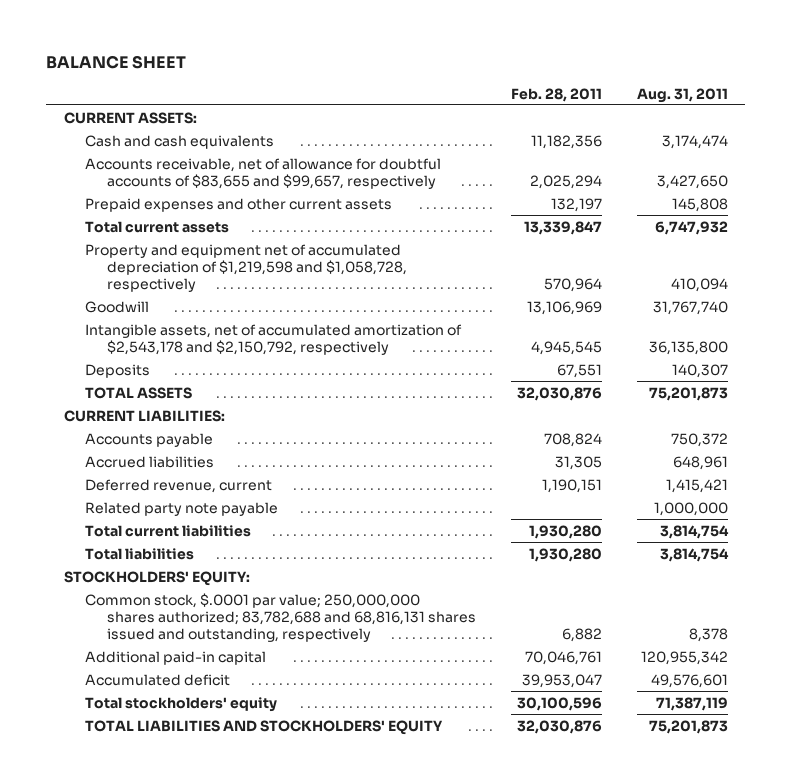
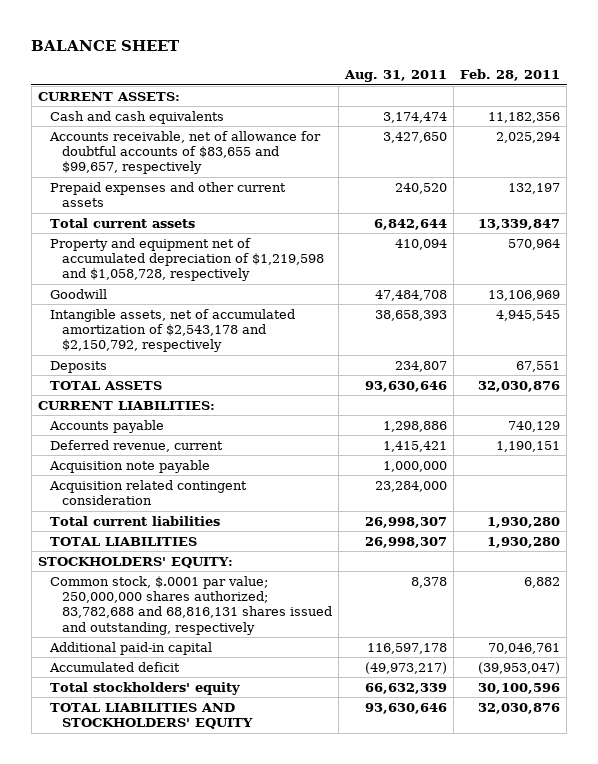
[671,197,728,212] 145,808 -> [395,182,448,194] 240,520
[654,220,728,235] 6,747,932 -> [374,218,448,230] 6,842,644
[652,300,728,315] 31,767,740 -> [375,289,448,301] 47,484,708
[648,340,728,355] 36,135,800 -> [375,309,448,321] 38,658,393
[671,363,728,378] 140,307 -> [395,360,448,372] 234,807
[648,386,728,401] 75,201,873 -> [365,380,448,392] 93,630,646
[85,455,215,468] Accrued liabilities -> none
[543,432,602,447] 708,824 -> [508,420,561,432] 740,129
[670,432,728,447] 750,372 -> [383,420,448,432] 1,298,886
[85,501,279,516] Related party note payable -> none
none -> [48,459,210,473] Acquisition note payable
none -> [48,479,247,506] Acquisition related contingent consideration
[659,524,729,539] 3,814,754 -> [365,516,448,528] 26,998,307
[85,547,195,560] Total liabilities -> [49,536,197,546] TOTAL LIABILITIES
[659,547,729,562] 3,814,754 -> [365,536,448,548] 26,998,307
[640,650,728,665] 120,955,342 -> [367,642,448,654] 116,597,178
[521,673,602,688] 39,953,047 -> [478,661,561,674] (39,953,047)
[650,673,728,688] 49,576,601 -> [365,661,448,674] (49,973,217)
[655,696,728,711] 71,387,119 -> [365,682,448,694] 66,632,339
[648,719,728,734] 75,201,873 -> [365,702,448,714] 93,630,646

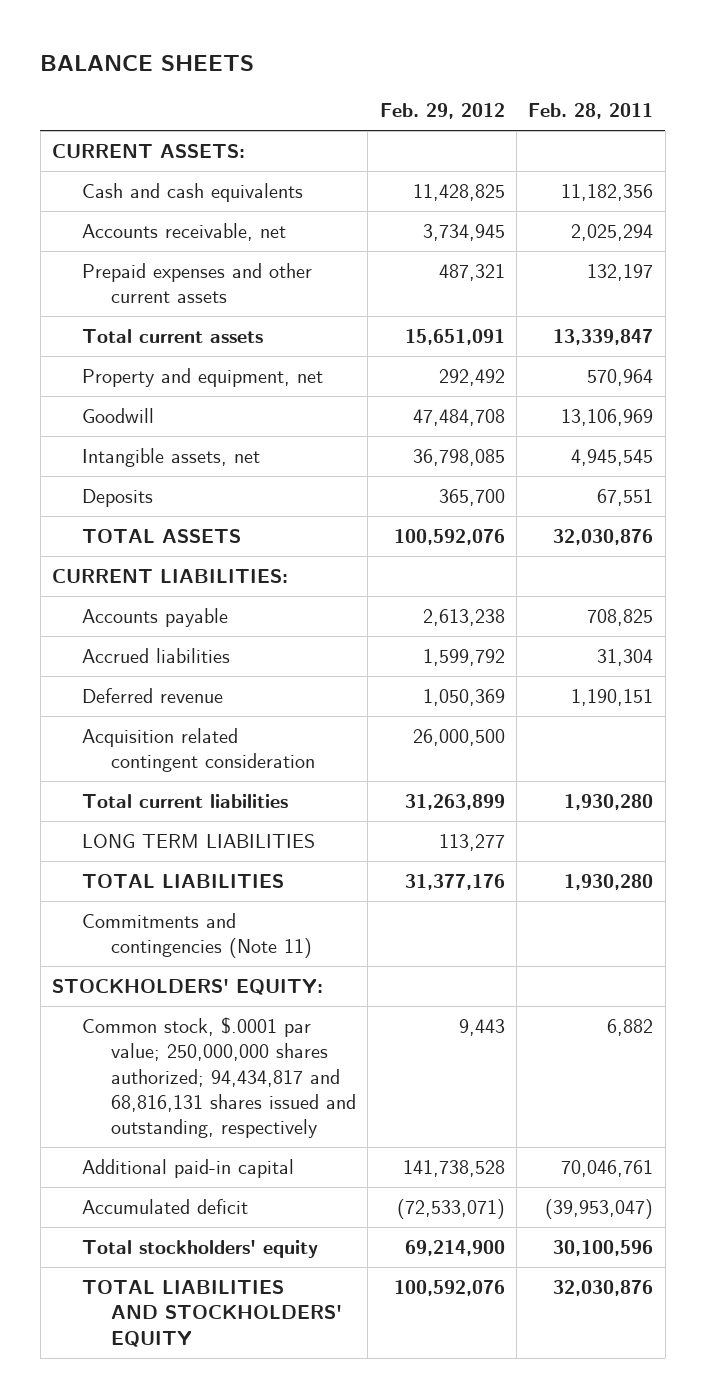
[31,40,181,52] BALANCE SHEET -> [40,54,255,71] BALANCE SHEETS
[344,70,448,83] Aug. 31, 2011 -> none
none -> [379,103,505,120] Feb. 29, 2012
[48,130,321,175] Accounts receivable, net of allowance for doubtful accounts of $83,655 and $99,657, respectively -> [81,222,286,241] Accounts receivable, net
[49,237,325,282] Property and equipment net of accumulated depreciation of $1,219,598 and $1,058,728, respectively -> [81,367,323,387] Property and equipment, net
[49,308,295,353] Intangible assets, net of accumulated amortization of $2,543,178 and $2,150,792, respectively -> [81,447,260,467] Intangible assets, net
[48,459,210,473] Acquisition note payable -> none
[508,420,561,432] 740,129 -> [587,608,654,626] 708,825
none -> [81,647,230,663] Accrued liabilities
[49,439,223,452] Deferred revenue, current -> [81,687,223,703] Deferred revenue
none -> [81,833,315,848] LONG TERM LIABILITIES
none -> [81,912,312,959] Commitments and contingencies (Note 11)
[49,575,333,635] Common stock, $.0001 par value; 250,000,000 shares authorized; 83,782,688 and 68,816,131 shares issued and outstanding, respectively -> [81,1016,356,1139] Common stock, $.0001 par value; 250,000,000 shares authorized; 94,434,817 and 68,816,131 shares issued and outstanding, respectively

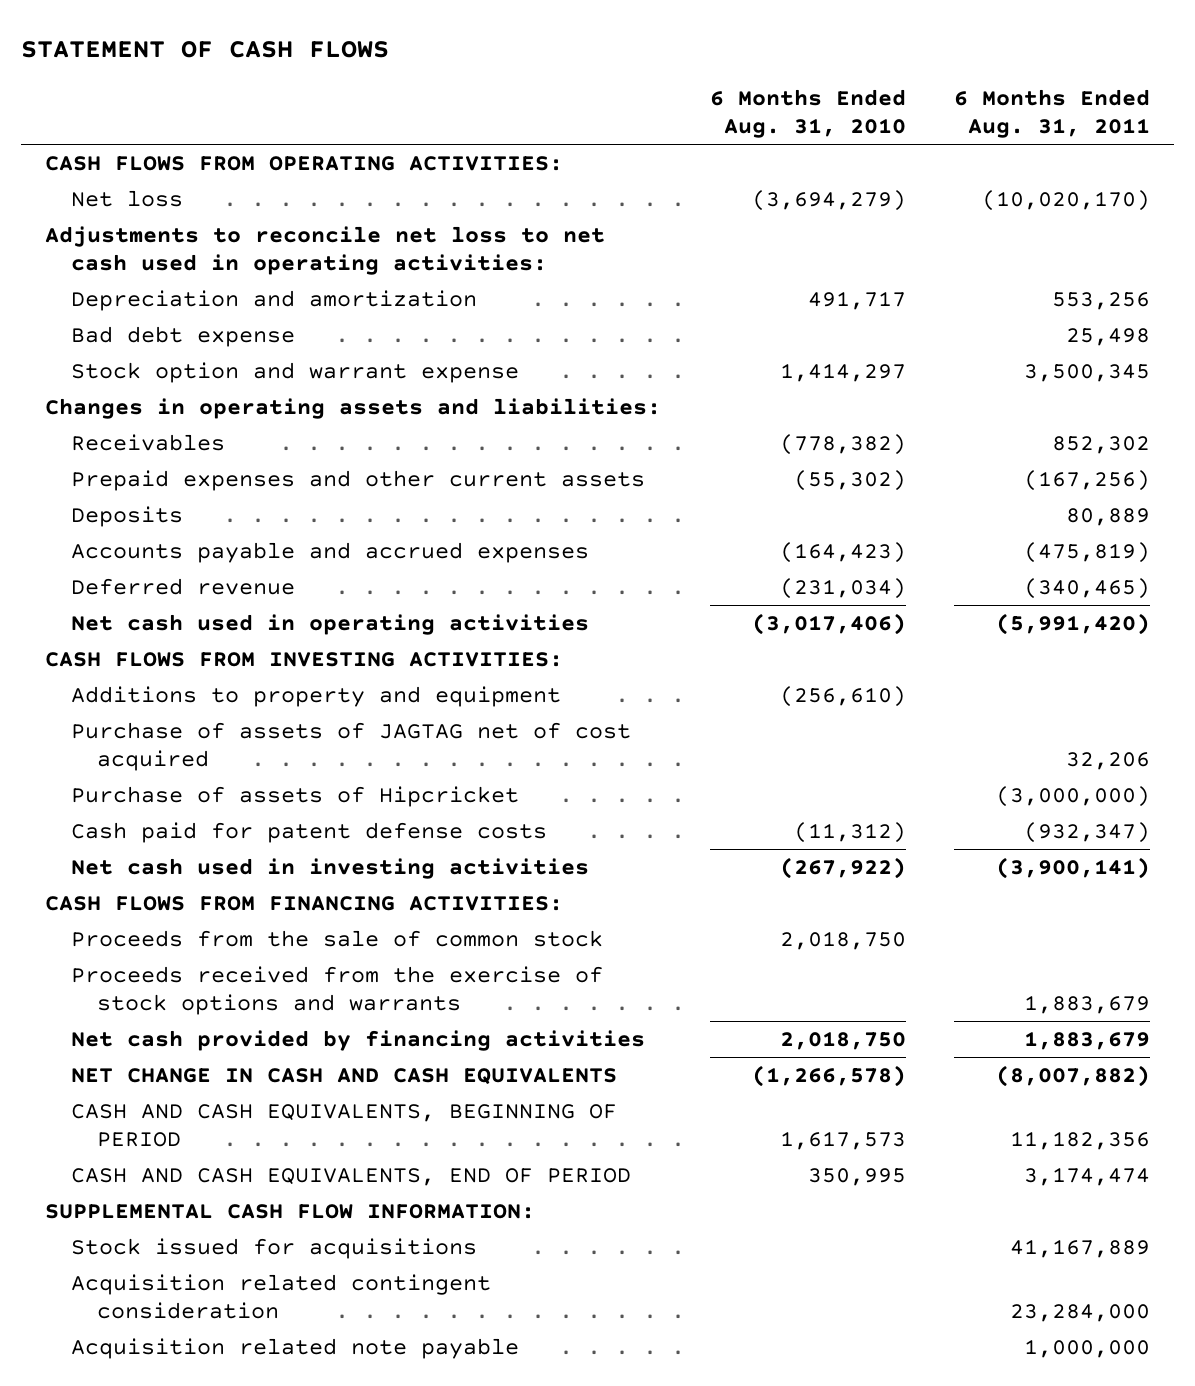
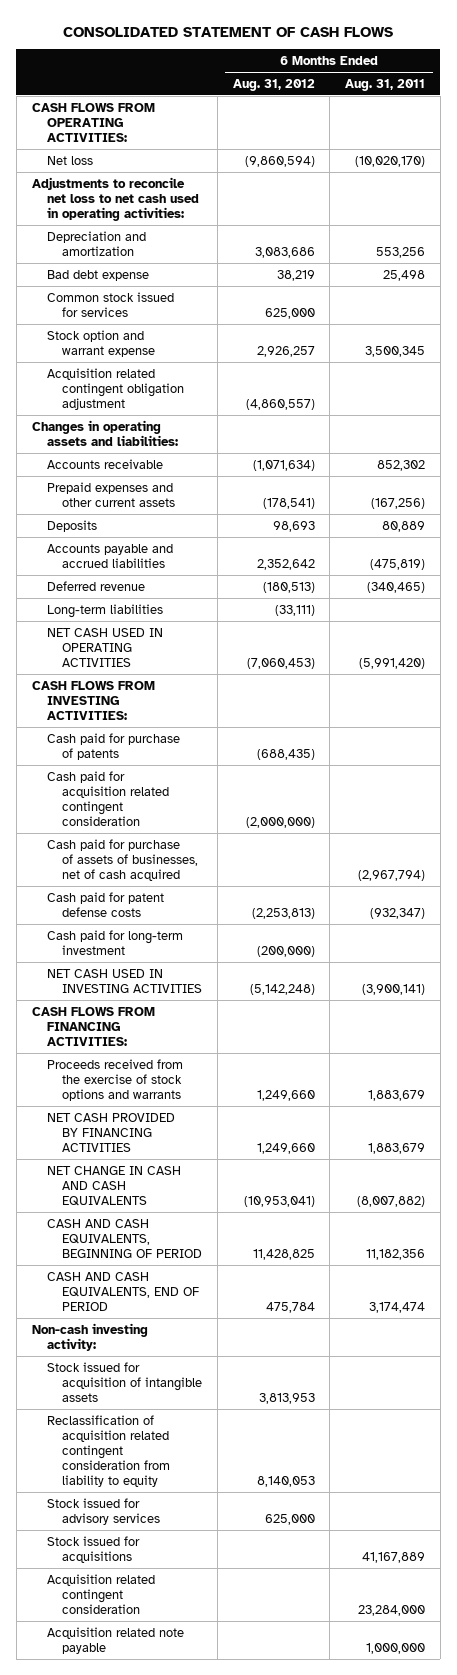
[20,41,389,59] STATEMENT OF CASH FLOWS -> [63,26,394,37] CONSOLIDATED STATEMENT OF CASH FLOWS
[709,89,906,139] 6 Months Ended Aug. 31, 2010 -> none
none -> [232,78,315,91] Aug. 31, 2012
none -> [46,291,174,317] Common stock issued for services
none -> [46,367,185,410] Acquisition related contingent obligation adjustment
[70,433,225,451] Receivables -> [46,458,163,469] Accounts receivable
[70,541,589,563] Accounts payable and accrued expenses -> [46,543,173,568] Accounts payable and accrued liabilities
none -> [46,603,163,618] Long-term liabilities
[70,613,589,635] Net cash used in operating activities -> [46,627,163,667] NET CASH USED IN OPERATING ACTIVITIES
[70,685,561,707] Additions to property and equipment -> none
[70,785,519,807] Purchase of assets of Hipcricket -> none
none -> [46,732,180,760] Cash paid for purchase of patents
none -> [46,770,170,826] Cash paid for acquisition related contingent consideration
[70,721,631,771] Purchase of assets of JAGTAG net of cost acquired -> [46,838,199,881] Cash paid for purchase of assets of businesses, net of cash acquired
[1066,751,1151,770] 32,206 -> [358,869,426,881] (2,967,794)
none -> [46,929,183,955] Cash paid for long-term investment
[70,857,589,879] Net cash used in investing activities -> [46,968,203,993] NET CASH USED IN INVESTING ACTIVITIES
[70,929,603,947] Proceeds from the sale of common stock -> none
[70,1029,645,1051] Net cash provided by financing activities -> [46,1112,175,1152] NET CASH PROVIDED BY FINANCING ACTIVITIES
[45,1203,536,1219] SUPPLEMENTAL CASH FLOW INFORMATION: -> none
none -> [31,1322,148,1351] Non-cash investing activity:
none -> [46,1361,203,1402] Stock issued for acquisition of intangible assets
none -> [46,1414,171,1488] Reclassification of acquisition related contingent consideration from liability to equity
none -> [46,1497,161,1525] Stock issued for advisory services

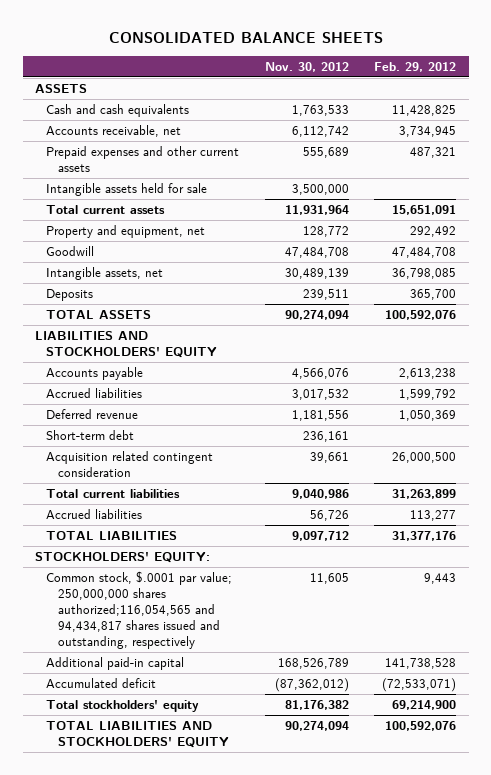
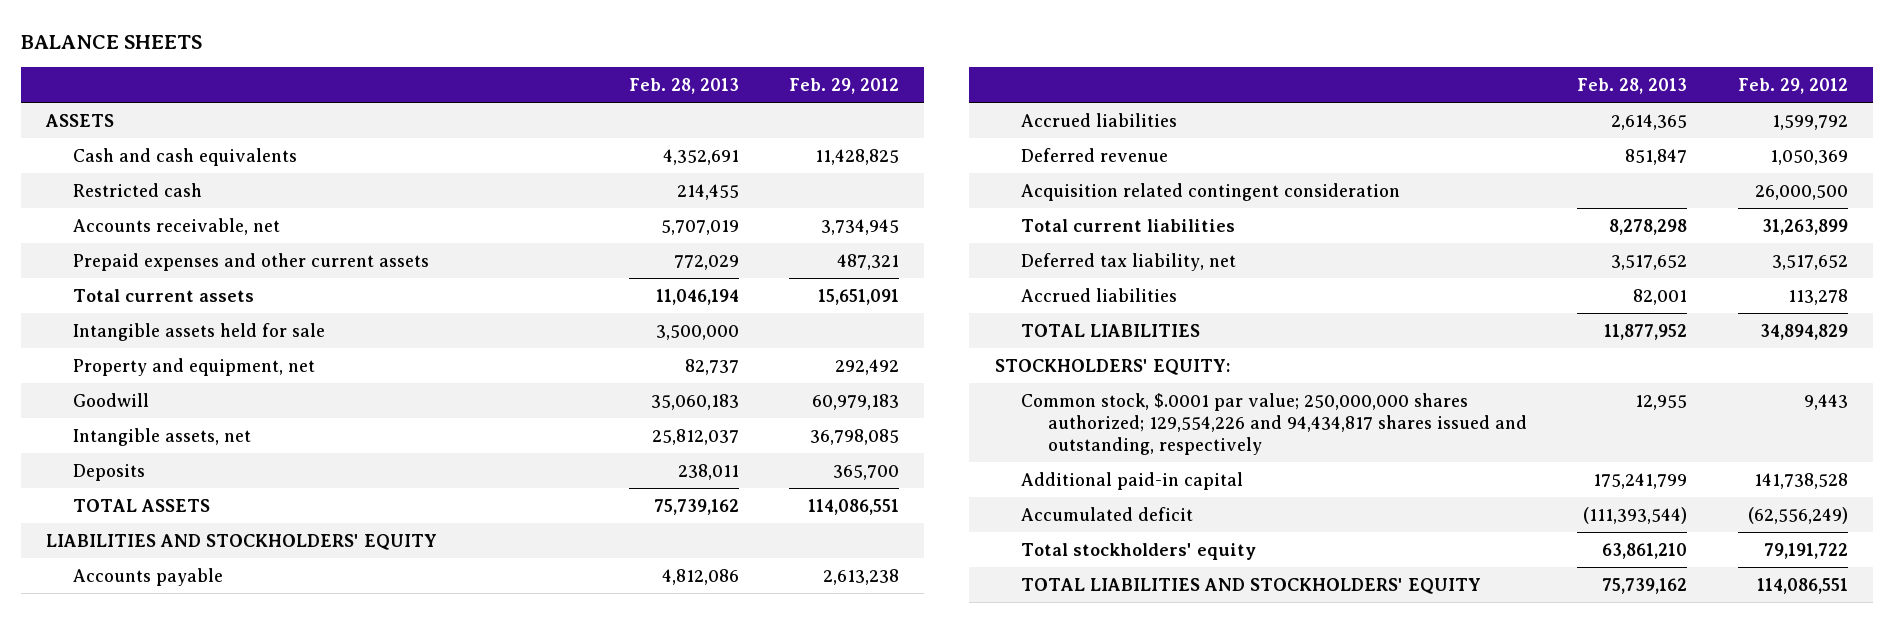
[108,31,383,43] CONSOLIDATED BALANCE SHEETS -> [21,35,203,50] BALANCE SHEETS
[264,61,349,72] Nov. 30, 2012 -> none
none -> [629,78,740,95] Feb. 28, 2013
none -> [73,182,203,197] Restricted cash
[46,182,208,196] Intangible assets held for sale -> [73,322,326,341] Intangible assets held for sale
[392,246,457,258] 47,484,708 -> [812,393,900,410] 60,979,183
[385,309,457,320] 100,592,076 -> [808,498,900,515] 114,086,551
[46,429,135,440] Short-term debt -> none
none -> [1021,252,1237,271] Deferred tax liability, net
[410,509,457,521] 113,277 -> [1787,288,1848,305] 113,278
[392,530,457,541] 31,377,176 -> [1759,323,1848,340] 34,894,829
[46,570,233,649] Common stock, $.0001 par value; 250,000,000 shares authorized;116,054,565 and 94,434,817 shares issued and outstanding, respectively -> [1021,392,1528,455] Common stock, $.0001 par value; 250,000,000 shares authorized; 129,554,226 and 94,434,817 shares issued and outstanding, respectively
[382,677,457,692] (72,533,071) -> [1747,506,1848,524] (62,556,249)
[392,699,457,710] 69,214,900 -> [1763,542,1848,559] 79,191,722
[385,720,457,731] 100,592,076 -> [1756,577,1848,594] 114,086,551

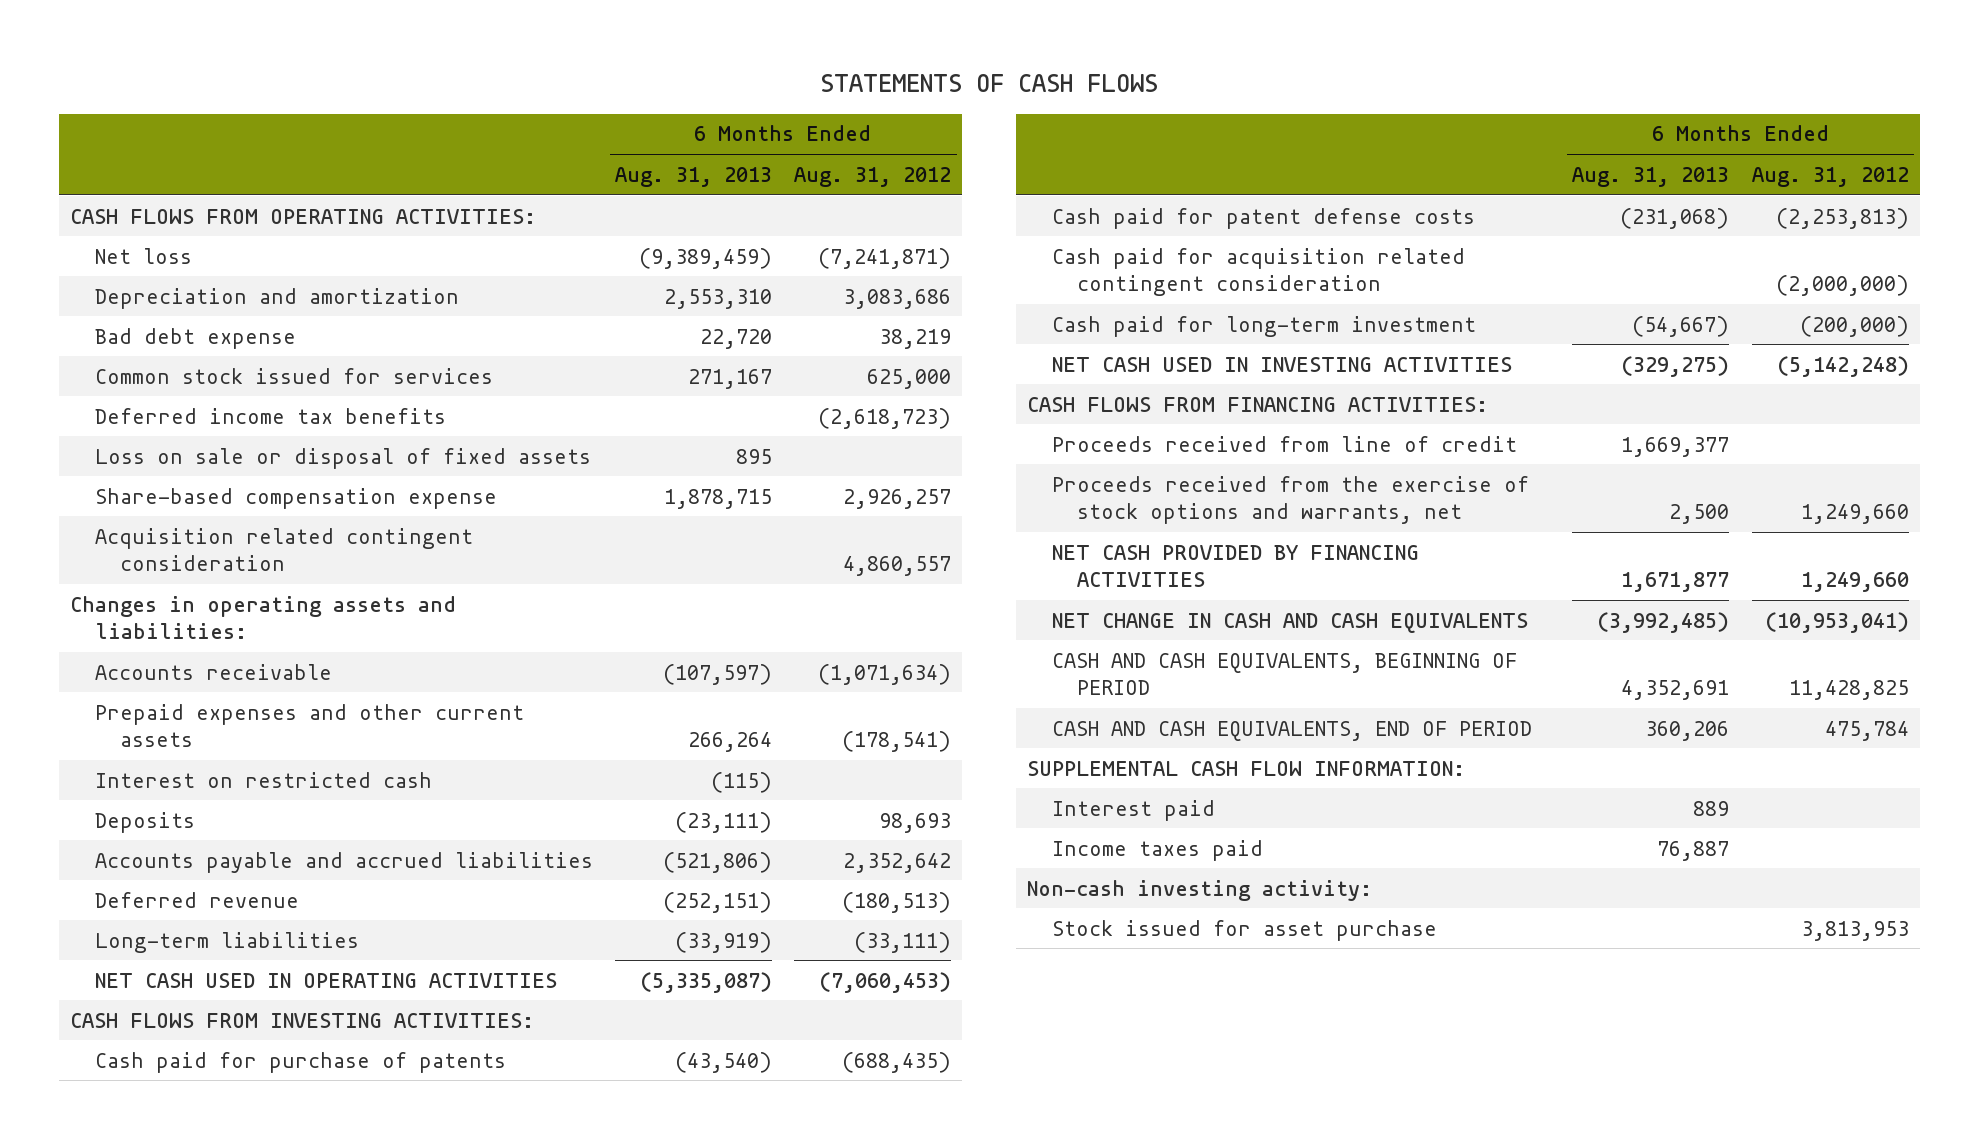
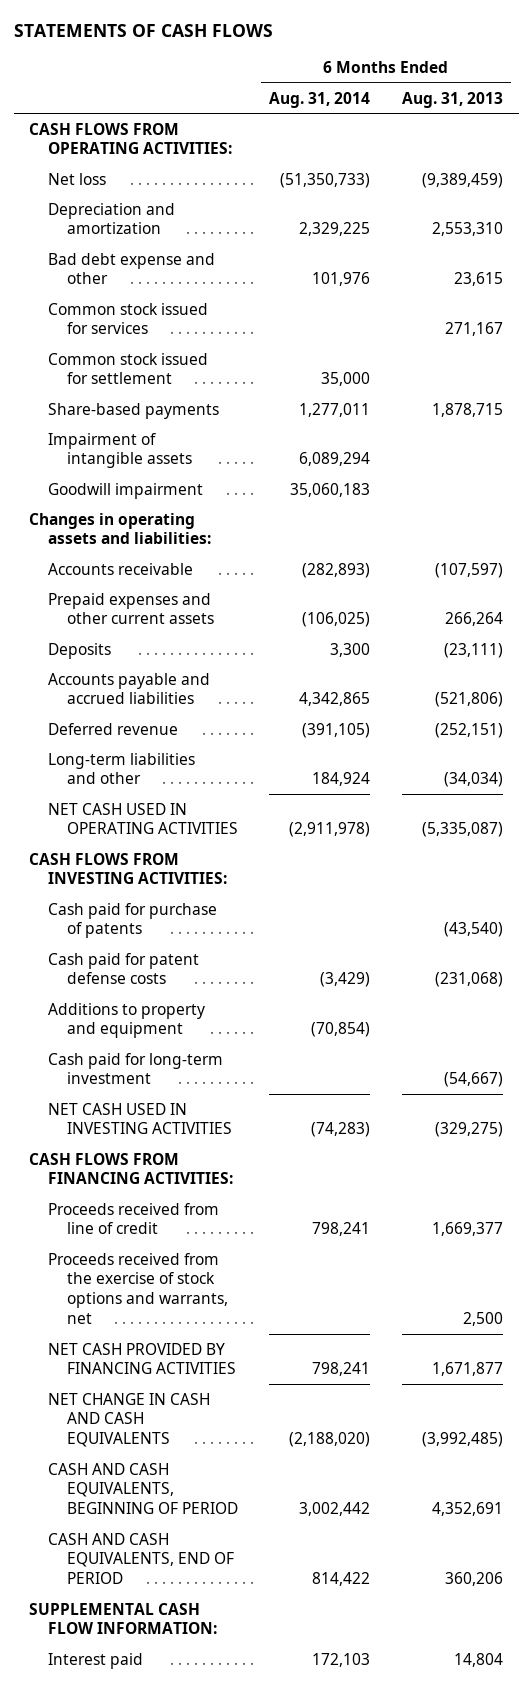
[794,166,952,187] Aug. 31, 2012 -> none
none -> [269,91,371,108] Aug. 31, 2014
[94,327,296,349] Bad debt expense -> [48,252,216,285] Bad debt expense and other
[700,328,773,349] 22,720 -> [453,272,503,287] 23,615
[94,407,446,424] Deferred income tax benefits -> none
[94,447,591,469] Loss on sale or disposal of fixed assets -> none
[94,527,473,572] Acquisition related contingent consideration -> none
none -> [48,352,209,385] Common stock issued for settlement
[94,487,497,509] Share-based compensation expense -> [48,402,220,419] Share-based payments
none -> [48,432,192,469] Impairment of intangible assets
none -> [48,482,204,499] Goodwill impairment
[94,771,432,788] Interest on restricted cash -> none
[94,931,359,953] Long-term liabilities -> [48,752,196,785] Long-term liabilities and other
[675,931,773,953] (33,919) -> [443,772,503,788] (34,034)
[1052,247,1466,297] Cash paid for acquisition related contingent consideration -> none
none -> [48,1002,206,1039] Additions to property and equipment
[1052,839,1264,861] Income taxes paid -> none
[1027,879,1373,901] Non-cash investing activity: -> none
[1052,919,1438,941] Stock issued for asset purchase -> none
[1693,800,1730,816] 889 -> [453,1652,503,1667] 14,804

